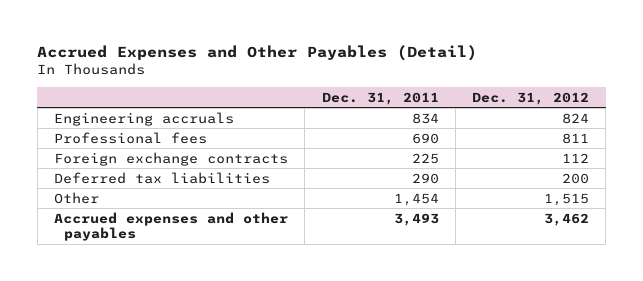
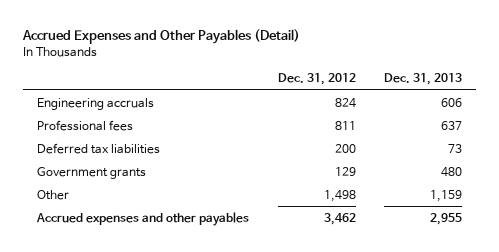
[321,91,439,105] Dec. 31, 2011 -> none
none -> [384,73,463,86] Dec. 31, 2013
[54,151,289,166] Foreign exchange contracts -> none
none -> [37,166,147,179] Government grants
[544,192,590,206] 1,515 -> [323,189,356,202] 1,498

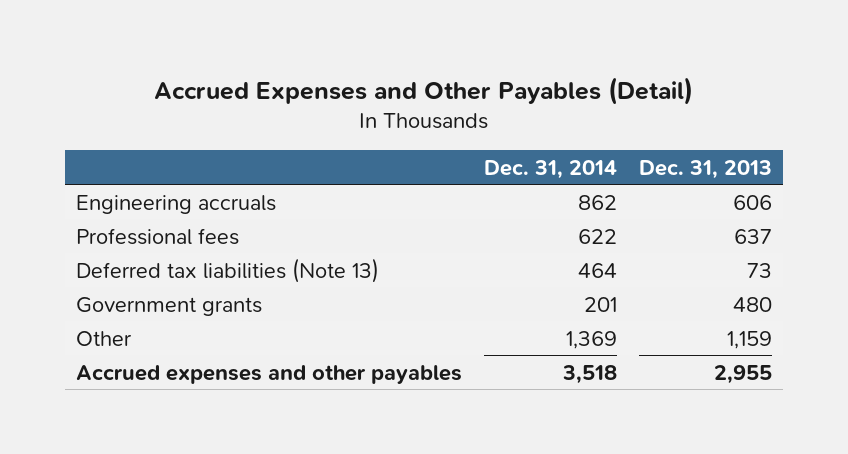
[277,73,356,86] Dec. 31, 2012 -> none
none -> [483,159,617,179] Dec. 31, 2014
[37,142,161,154] Deferred tax liabilities -> [75,257,379,283] Deferred tax liabilities (Note 13)

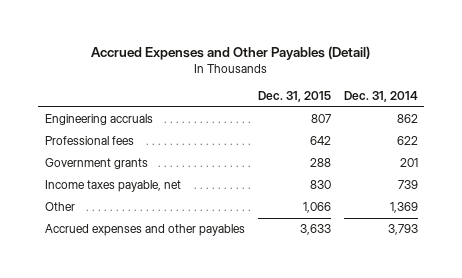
[639,159,773,179] Dec. 31, 2013 -> none
none -> [257,91,331,103] Dec. 31, 2015
[75,257,379,283] Deferred tax liabilities (Note 13) -> none
none -> [44,180,181,193] Income taxes payable, net
[561,364,617,384] 3,518 -> [387,224,418,236] 3,793

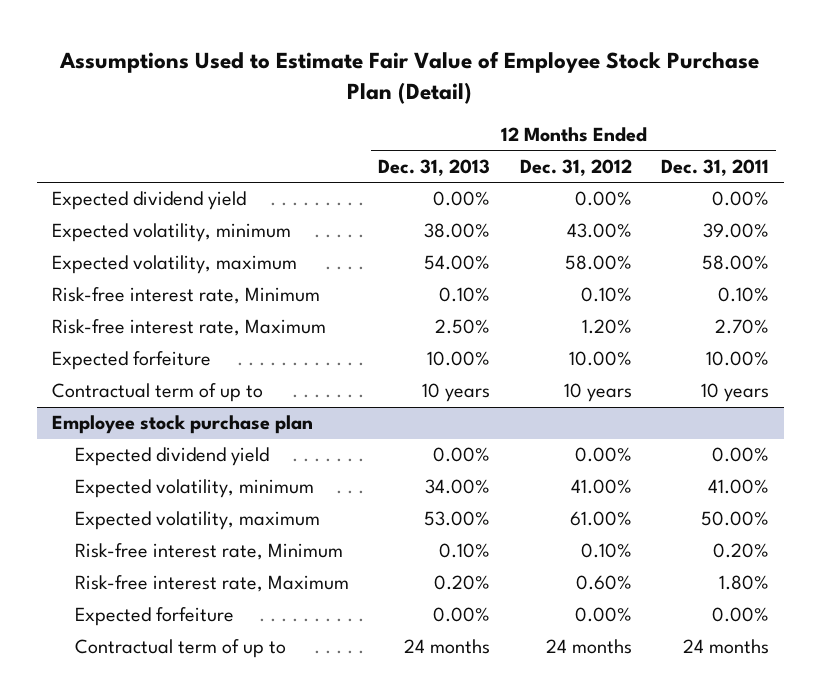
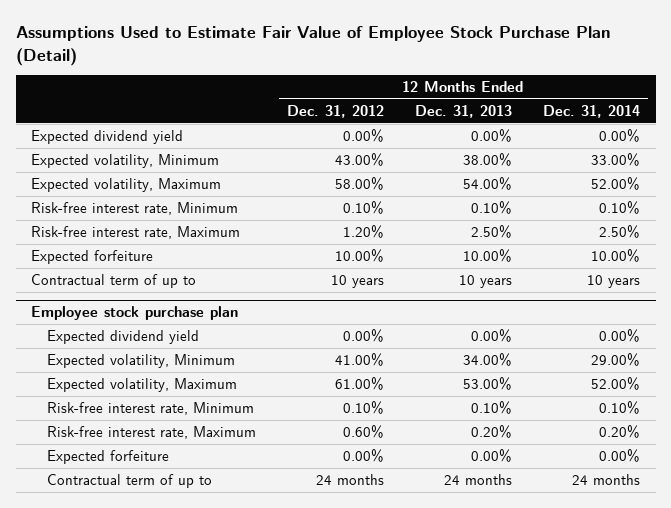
[660,158,769,176] Dec. 31, 2011 -> none
none -> [543,104,641,118] Dec. 31, 2014
[51,223,291,243] Expected volatility, minimum -> [31,153,220,168] Expected volatility, Minimum
[51,255,297,275] Expected volatility, maximum -> [31,177,222,192] Expected volatility, Maximum
[74,479,314,499] Expected volatility, minimum -> [46,353,235,368] Expected volatility, Minimum
[74,511,320,531] Expected volatility, maximum -> [46,377,237,392] Expected volatility, Maximum

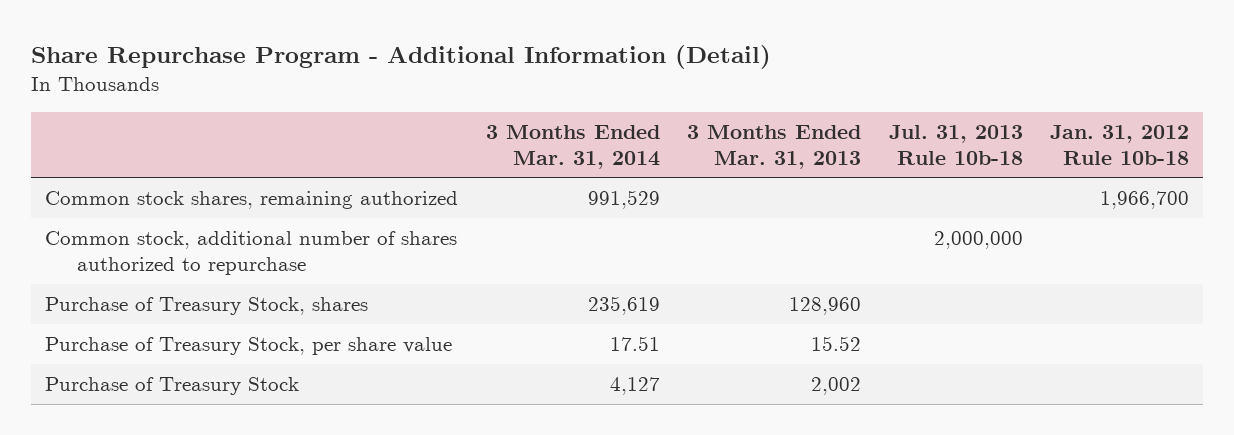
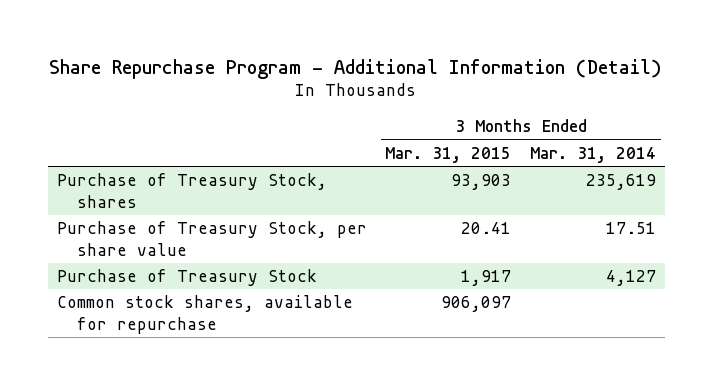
[687,124,862,169] 3 Months Ended Mar. 31, 2013 -> none
[888,124,1023,165] Jul. 31, 2013 Rule 10b-18 -> none
[1050,124,1190,165] Jan. 31, 2012 Rule 10b-18 -> none
none -> [385,146,512,163] Mar. 31, 2015
[45,190,459,209] Common stock shares, remaining authorized -> none
[45,230,458,275] Common stock, additional number of shares authorized to repurchase -> none
none -> [56,295,353,334] Common stock shares, available for repurchase

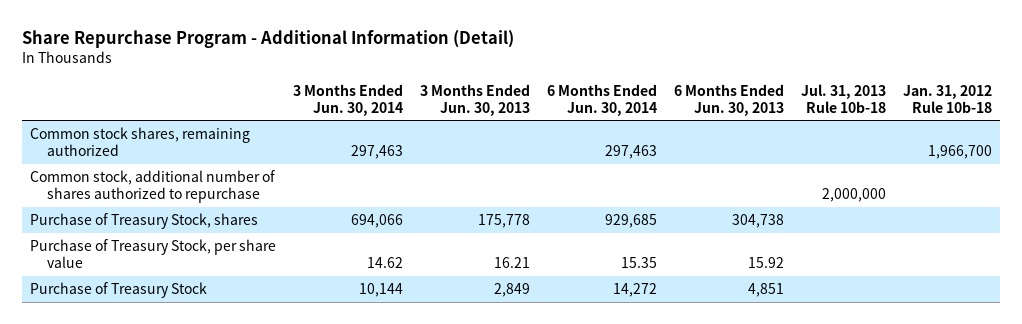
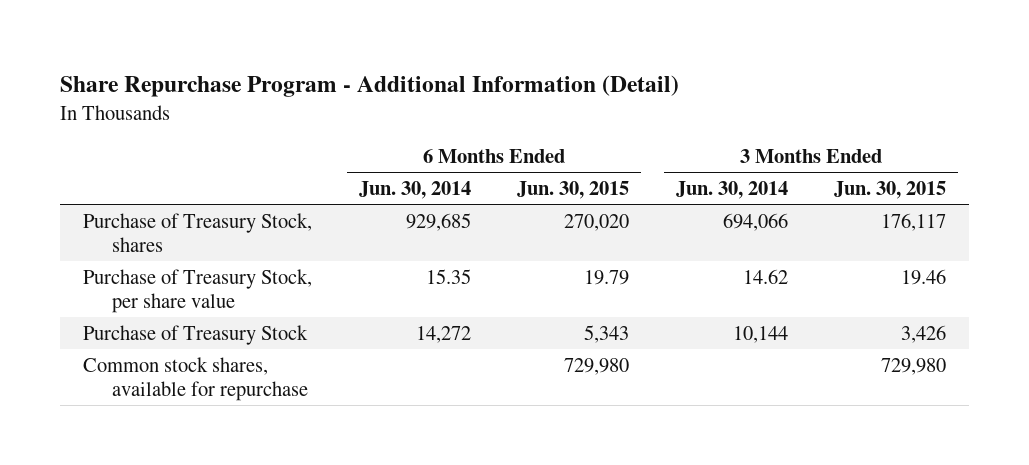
[420,83,531,116] 3 Months Ended Jun. 30, 2013 -> none
[673,83,784,116] 6 Months Ended Jun. 30, 2013 -> none
[800,83,886,113] Jul. 31, 2013 Rule 10b-18 -> none
[902,84,992,113] Jan. 31, 2012 Rule 10b-18 -> none
none -> [517,180,630,199] Jun. 30, 2015
none -> [834,180,947,199] Jun. 30, 2015
[30,126,251,157] Common stock shares, remaining authorized -> none
[30,169,276,204] Common stock, additional number of shares authorized to repurchase -> none
none -> [83,356,309,402] Common stock shares, available for repurchase

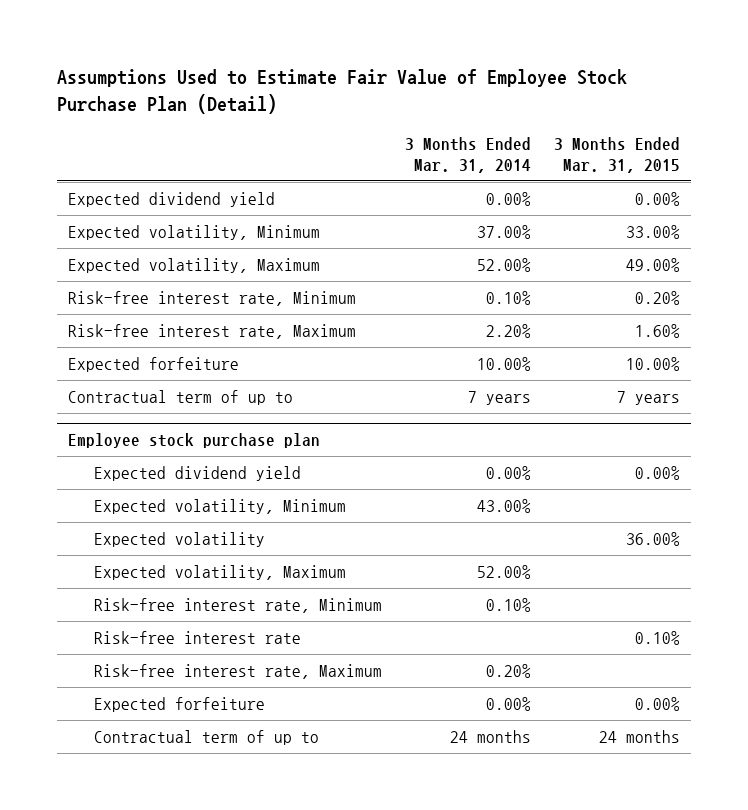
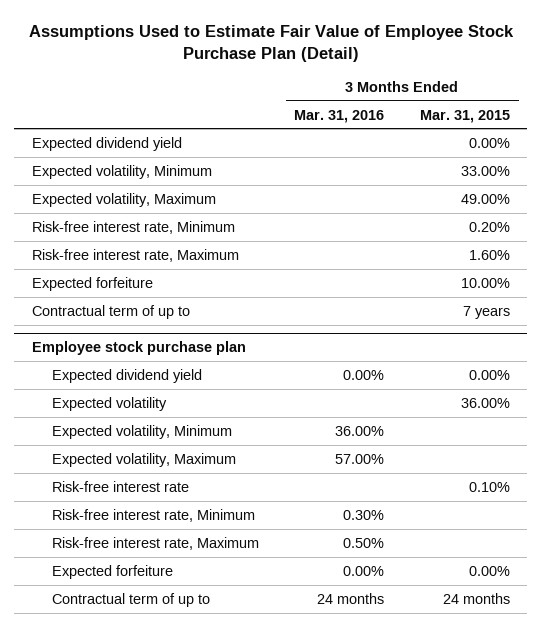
[405,137,532,173] 3 Months Ended Mar. 31, 2014 -> none
none -> [294,109,385,123] Mar. 31, 2016
[94,498,347,514] Expected volatility, Minimum -> [52,424,233,439] Expected volatility, Minimum
[94,597,383,613] Risk-free interest rate, Minimum -> [52,508,256,522] Risk-free interest rate, Minimum

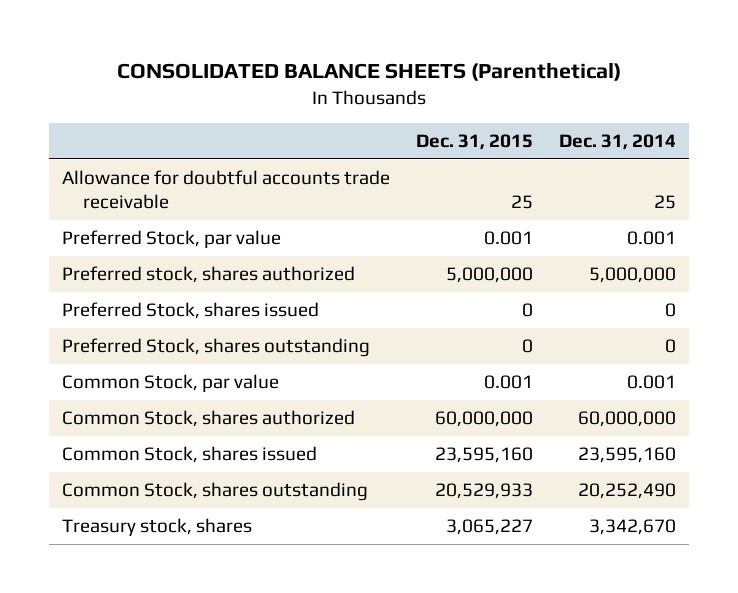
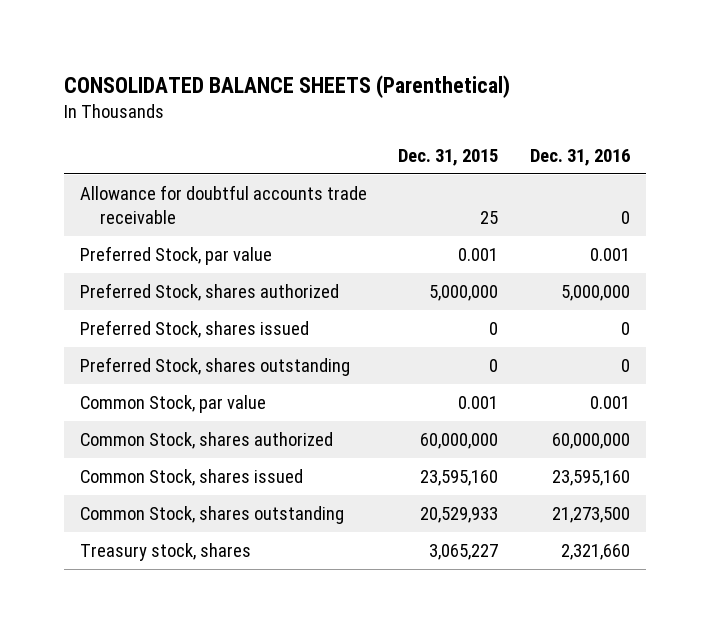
[559,133,677,150] Dec. 31, 2014 -> none
none -> [529,148,630,166] Dec. 31, 2016
[62,266,356,284] Preferred stock, shares authorized -> [79,283,339,302] Preferred Stock, shares authorized

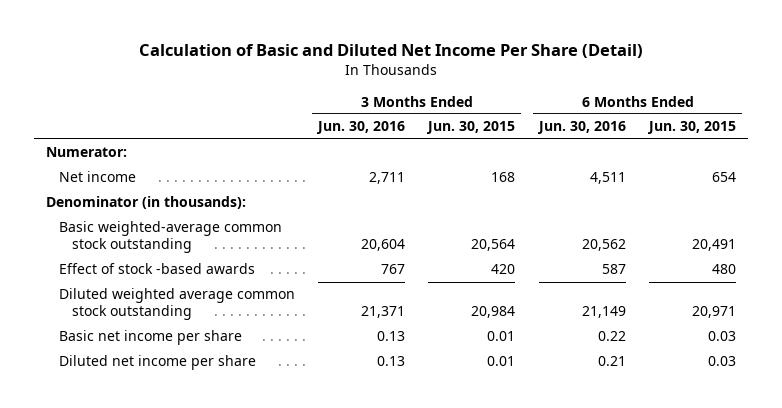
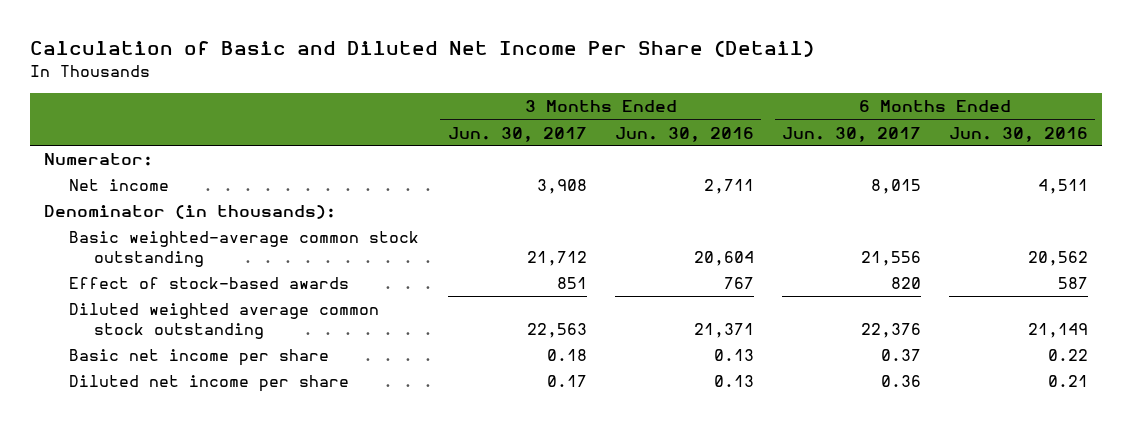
[426,121,516,135] Jun. 30, 2015 -> none
[647,121,737,135] Jun. 30, 2015 -> none
none -> [447,126,587,142] Jun. 30, 2017
none -> [781,126,921,142] Jun. 30, 2017
[58,263,255,275] Effect of stock -based awards -> [69,277,350,290] Effect of stock-based awards

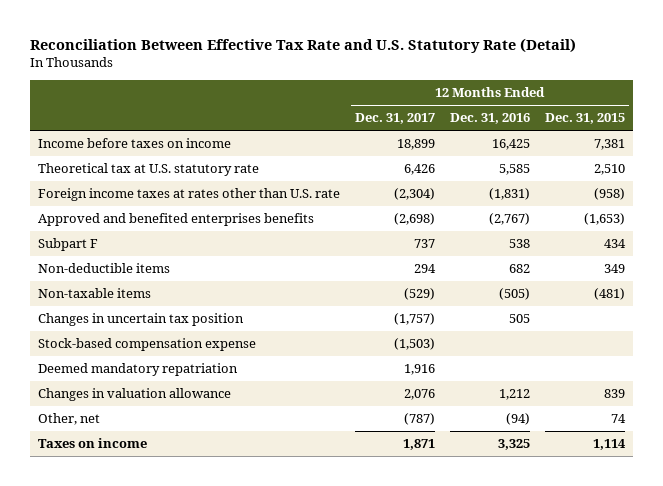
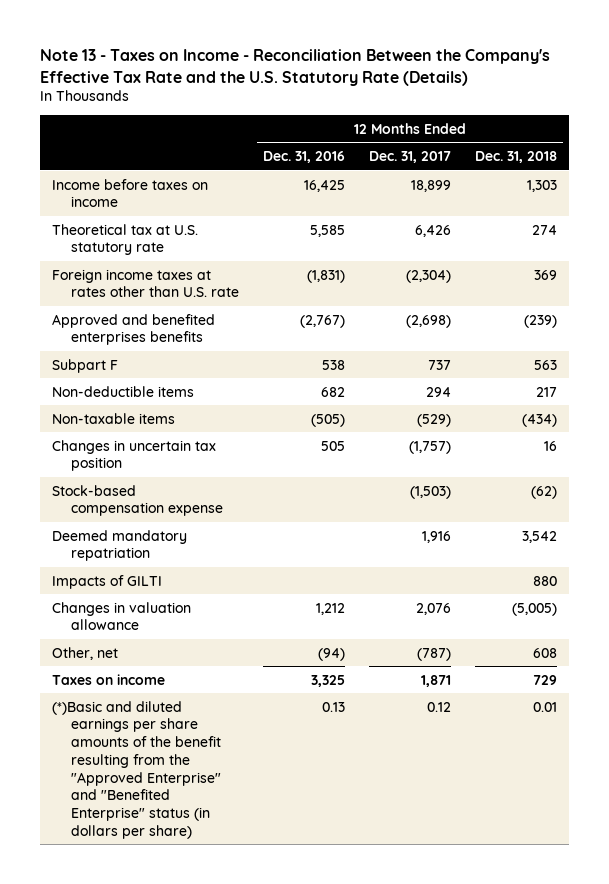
[30,38,577,54] Reconciliation Between Effective Tax Rate and U.S. Statutory Rate (Detail) -> [39,49,550,86] Note 13 - Taxes on Income - Reconciliation Between the Company's Effective Tax Rate and the U.S. Statutory Rate (Details)
[545,113,626,125] Dec. 31, 2015 -> none
none -> [475,150,558,163] Dec. 31, 2018
none -> [51,574,162,589] Impacts of GILTI
none -> [51,700,222,839] (*)Basic and diluted earnings per share amounts of the benefit resulting from the "Approved Enterprise" and "Benefited Enterprise" status (in dollars per share)

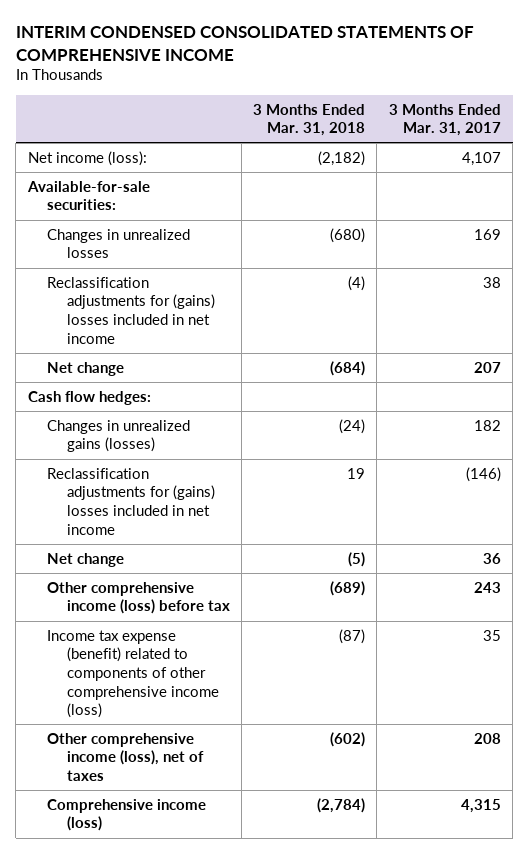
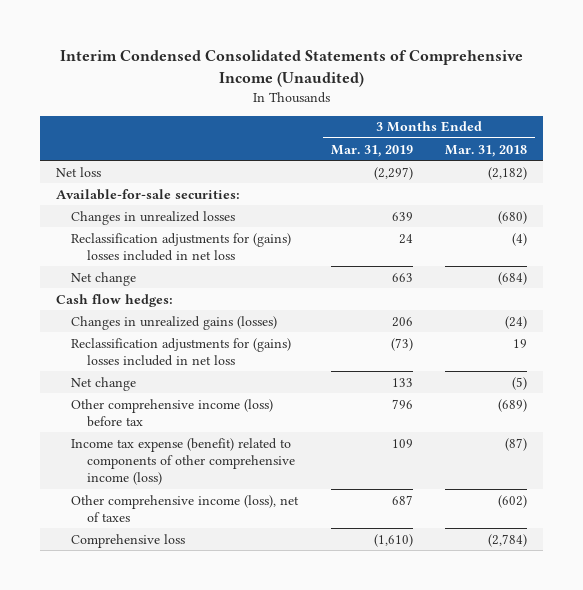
[15,26,474,61] INTERIM CONDENSED CONSOLIDATED STATEMENTS OF COMPREHENSIVE INCOME -> [59,50,523,88] Interim Condensed Consolidated Statements of Comprehensive Income (Unaudited)
[388,103,501,137] 3 Months Ended Mar. 31, 2017 -> none
none -> [330,144,413,157] Mar. 31, 2019
[27,150,147,166] Net income (loss): -> [56,166,102,177] Net loss
[47,276,215,344] Reclassification adjustments for (gains) losses included in net income -> [71,232,292,261] Reclassification adjustments for (gains) losses included in net loss
[47,467,215,535] Reclassification adjustments for (gains) losses included in net income -> [71,337,292,366] Reclassification adjustments for (gains) losses included in net loss
[47,798,207,832] Comprehensive income (loss) -> [71,533,186,548] Comprehensive loss

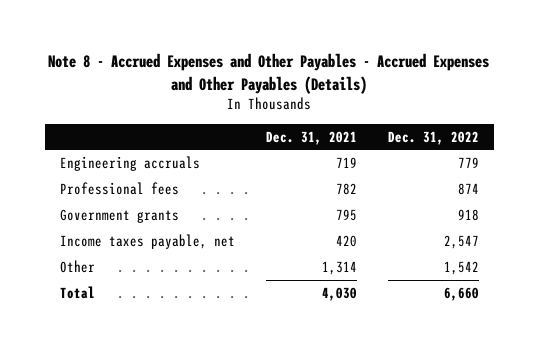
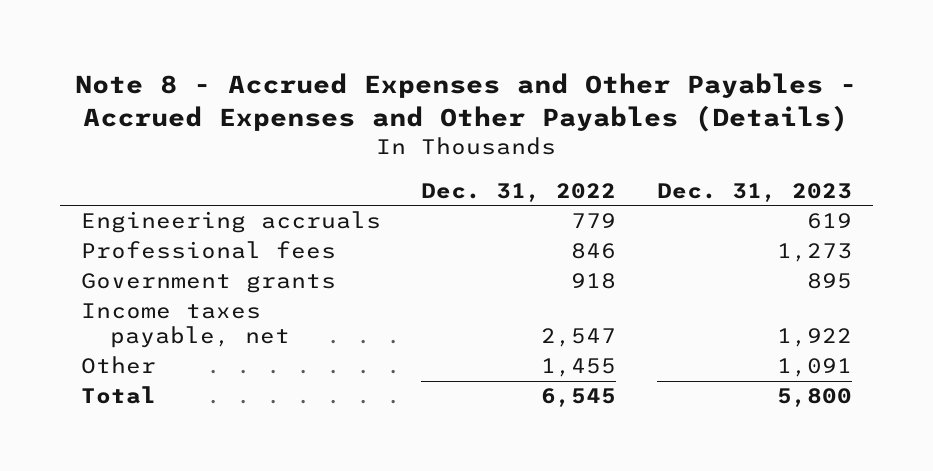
[265,130,357,145] Dec. 31, 2021 -> none
none -> [657,182,853,202] Dec. 31, 2023
[457,182,479,195] 874 -> [571,243,617,260] 846
[443,260,479,275] 1,542 -> [541,358,617,378] 1,455
[443,286,479,301] 6,660 -> [541,388,617,408] 6,545

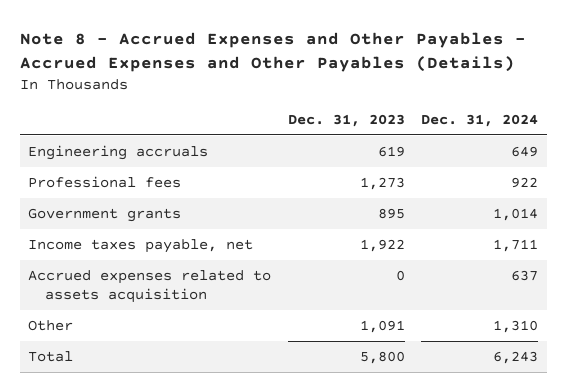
[421,182,617,202] Dec. 31, 2022 -> none
none -> [421,113,539,127] Dec. 31, 2024
none -> [28,270,272,304] Accrued expenses related to assets acquisition

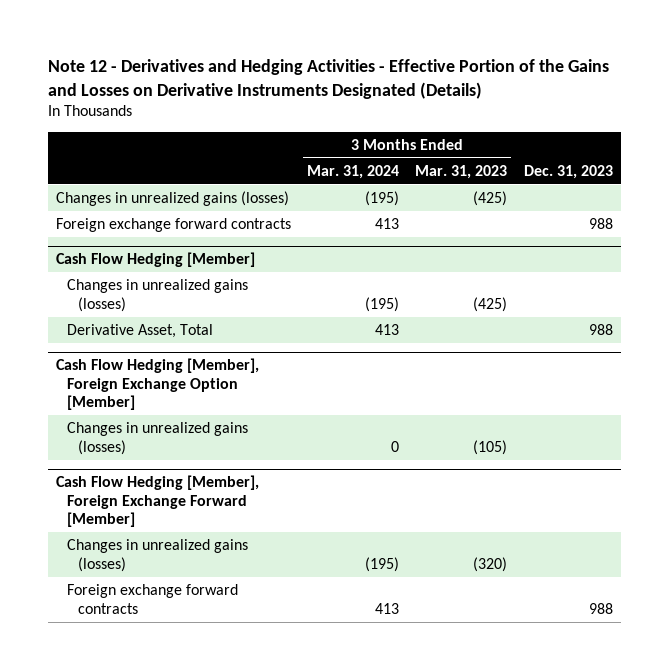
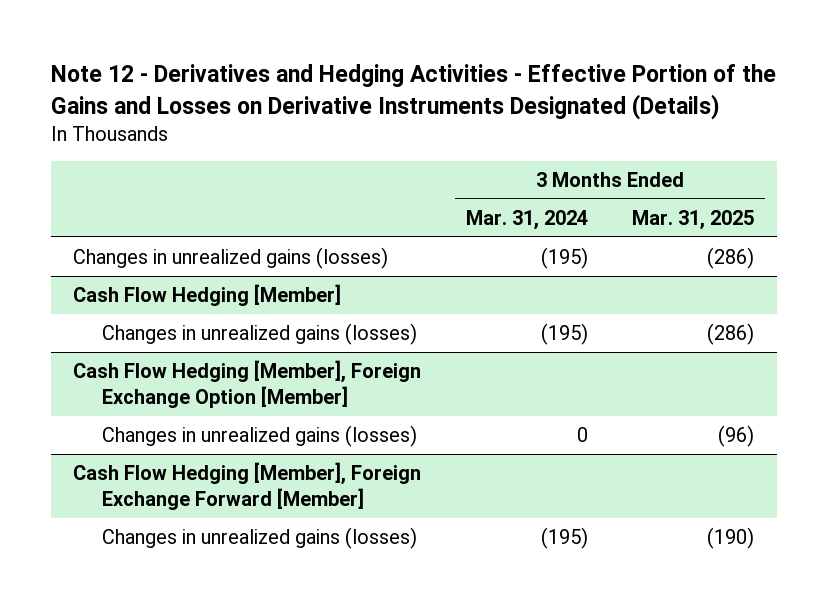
[415,164,508,179] Mar. 31, 2023 -> none
[523,164,613,179] Dec. 31, 2023 -> none
none -> [632,209,755,230] Mar. 31, 2025
[55,218,291,233] Foreign exchange forward contracts -> none
[66,324,213,339] Derivative Asset, Total -> none
[66,584,238,614] Foreign exchange forward contracts -> none

